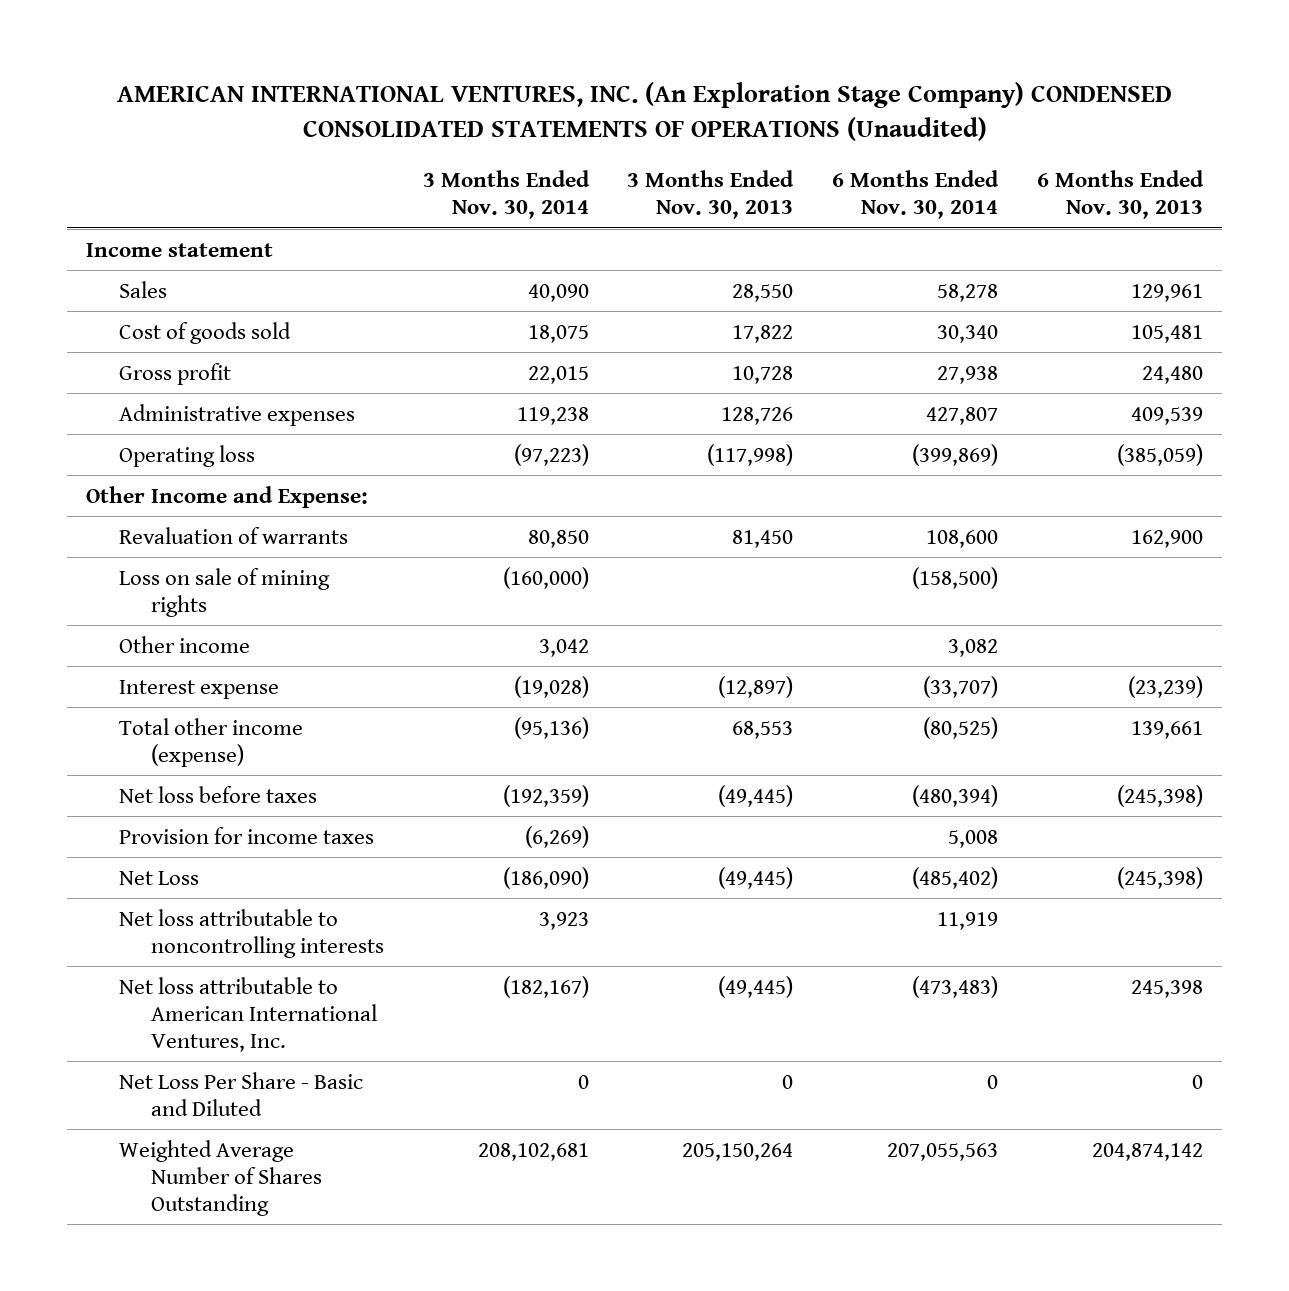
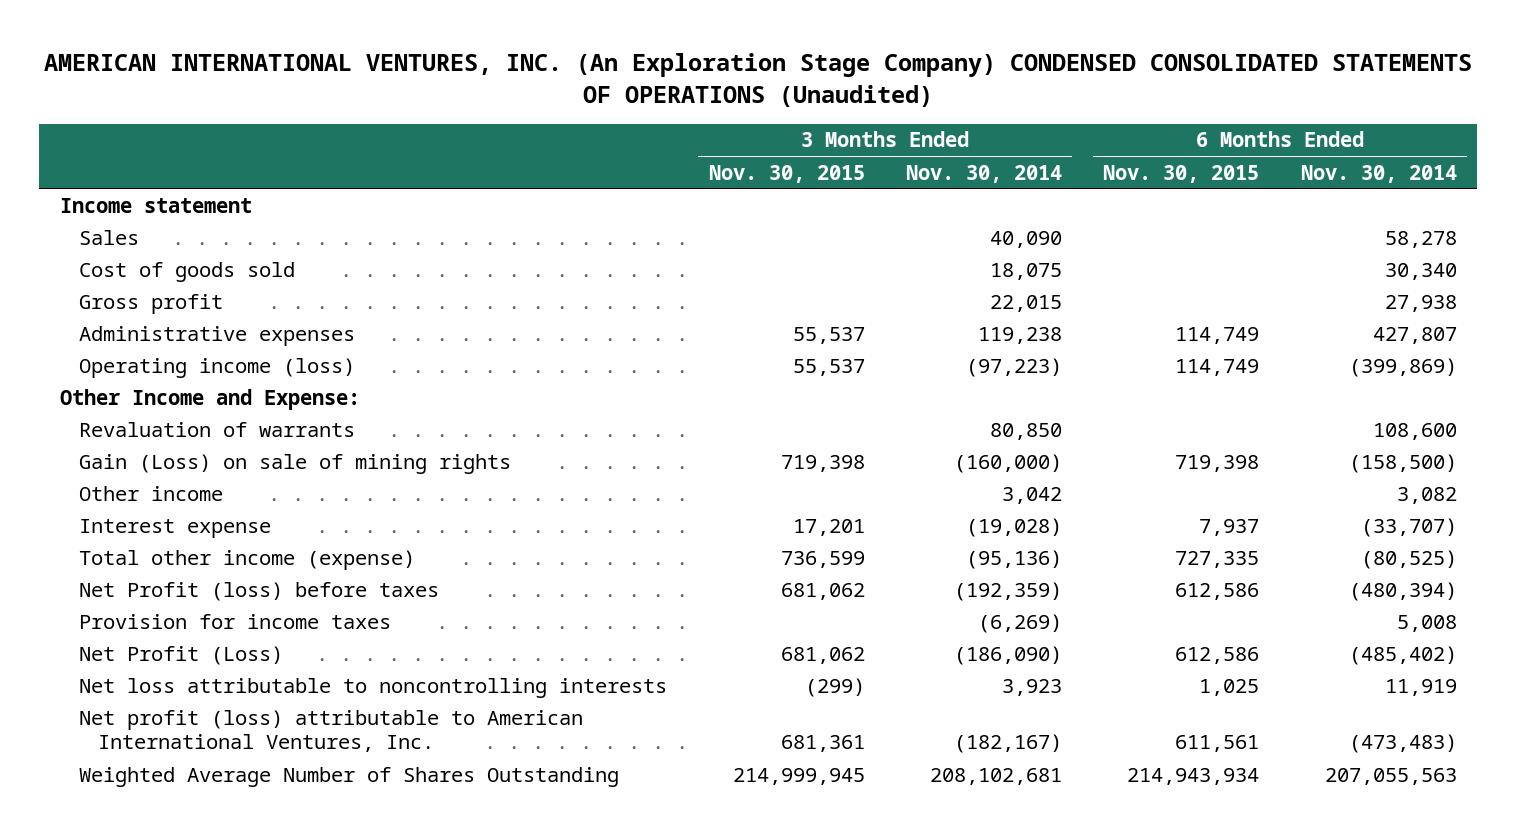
[627,170,795,220] 3 Months Ended Nov. 30, 2013 -> none
[1036,170,1204,220] 6 Months Ended Nov. 30, 2013 -> none
none -> [708,164,865,183] Nov. 30, 2015
none -> [1103,164,1260,183] Nov. 30, 2015
[118,444,255,467] Operating loss -> [79,357,356,378] Operating income (loss)
[118,567,330,617] Loss on sale of mining rights -> [79,453,512,474] Gain (Loss) on sale of mining rights
[118,785,317,803] Net loss before taxes -> [79,581,440,601] Net Profit (loss) before taxes
[118,870,199,885] Net Loss -> [79,645,284,665] Net Profit (Loss)
[118,1071,363,1116] Net Loss Per Share - Basic and Diluted -> none
[118,976,378,1052] Net loss attributable to American International Ventures, Inc. -> [79,709,584,753] Net profit (loss) attributable to American International Ventures, Inc.

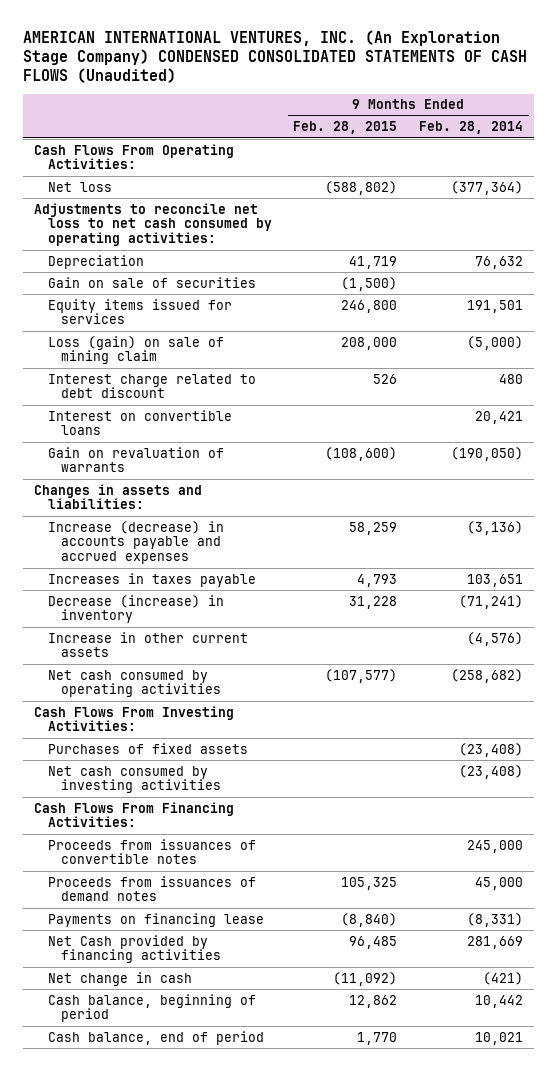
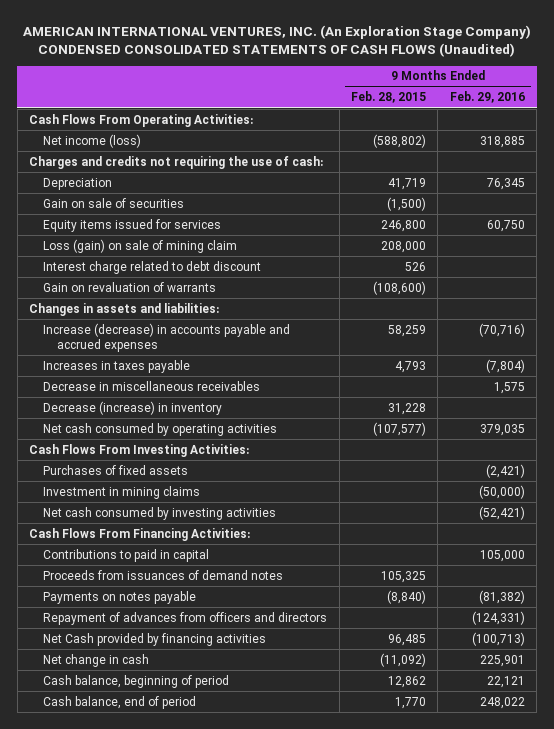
[419,121,524,135] Feb. 28, 2014 -> none
none -> [449,91,525,104] Feb. 29, 2016
[34,202,272,247] Adjustments to reconcile net loss to net cash consumed by operating activities: -> none
[47,181,112,192] Net loss -> [43,133,142,148] Net income (loss)
none -> [29,155,324,169] Charges and credits not requiring the use of cash:
[47,409,232,436] Interest on convertible loans -> none
none -> [43,380,261,391] Decrease in miscellaneous receivables
[47,631,248,658] Increase in other current assets -> none
none -> [43,485,201,499] Investment in mining claims
[47,838,256,865] Proceeds from issuances of convertible notes -> none
none -> [43,548,210,562] Contributions to paid in capital
[47,912,264,927] Payments on financing lease -> [43,590,197,604] Payments on notes payable
none -> [43,611,328,625] Repayment of advances from officers and directors

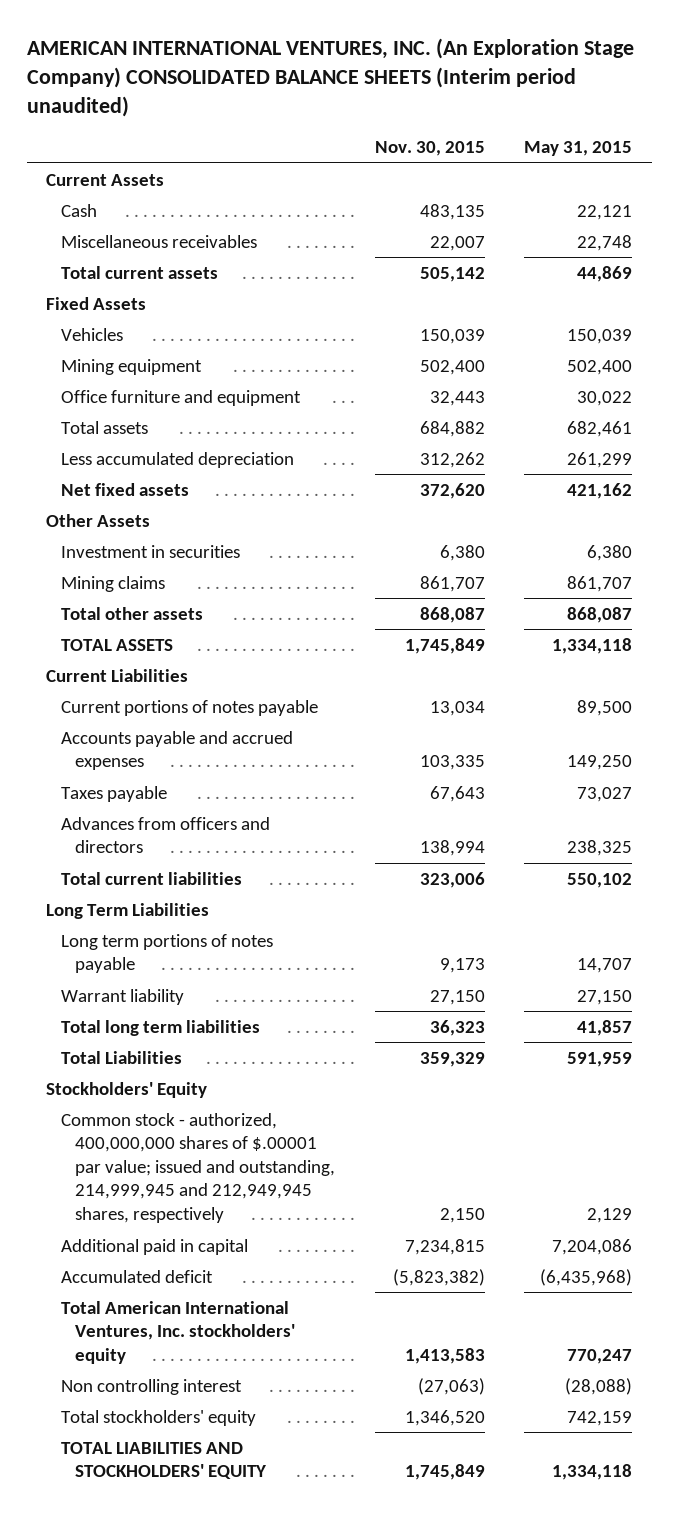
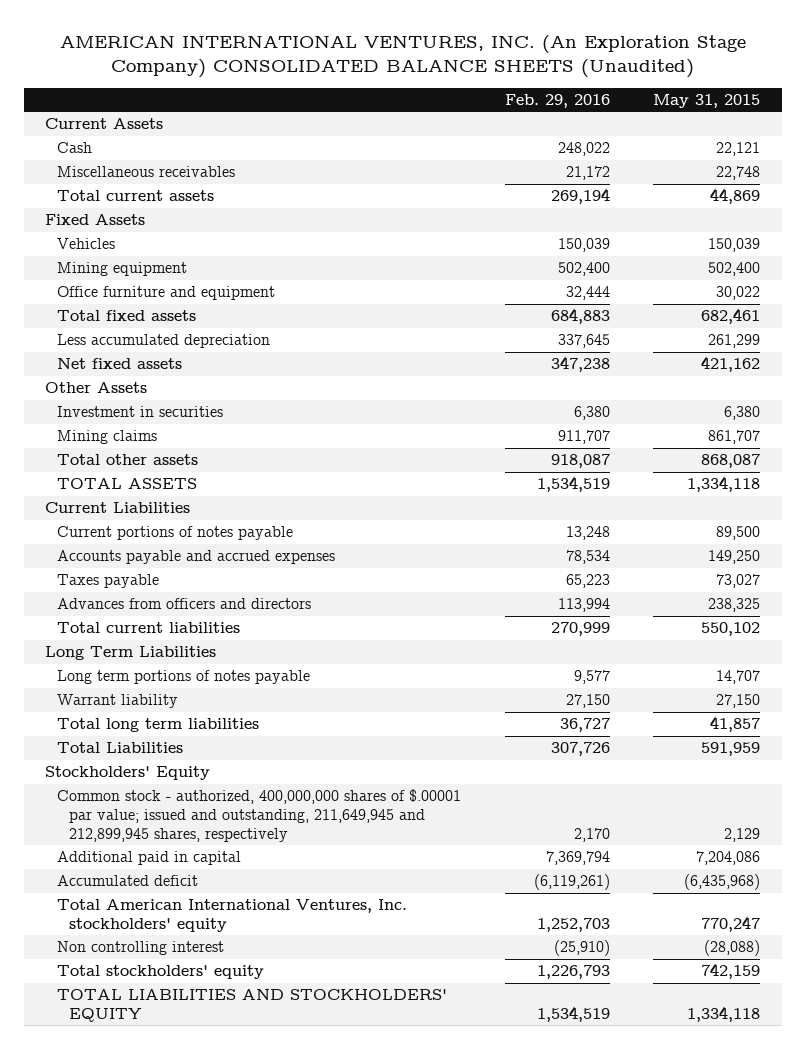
[26,38,634,117] AMERICAN INTERNATIONAL VENTURES, INC. (An Exploration Stage Company) CONSOLIDATED BALANCE SHEETS (Interim period unaudited) -> [59,34,746,79] AMERICAN INTERNATIONAL VENTURES, INC. (An Exploration Stage Company) CONSOLIDATED BALANCE SHEETS (Unaudited)
[374,140,485,156] Nov. 30, 2015 -> none
none -> [504,93,610,108] Feb. 29, 2016
[60,420,148,434] Total assets -> [57,310,197,322] Total fixed assets
[60,1112,335,1223] Common stock - authorized, 400,000,000 shares of $.00001 par value; issued and outstanding, 214,999,945 and 212,949,945 shares, respectively -> [57,789,462,842] Common stock - authorized, 400,000,000 shares of $.00001 par value; issued and outstanding, 211,649,945 and 212,899,945 shares, respectively

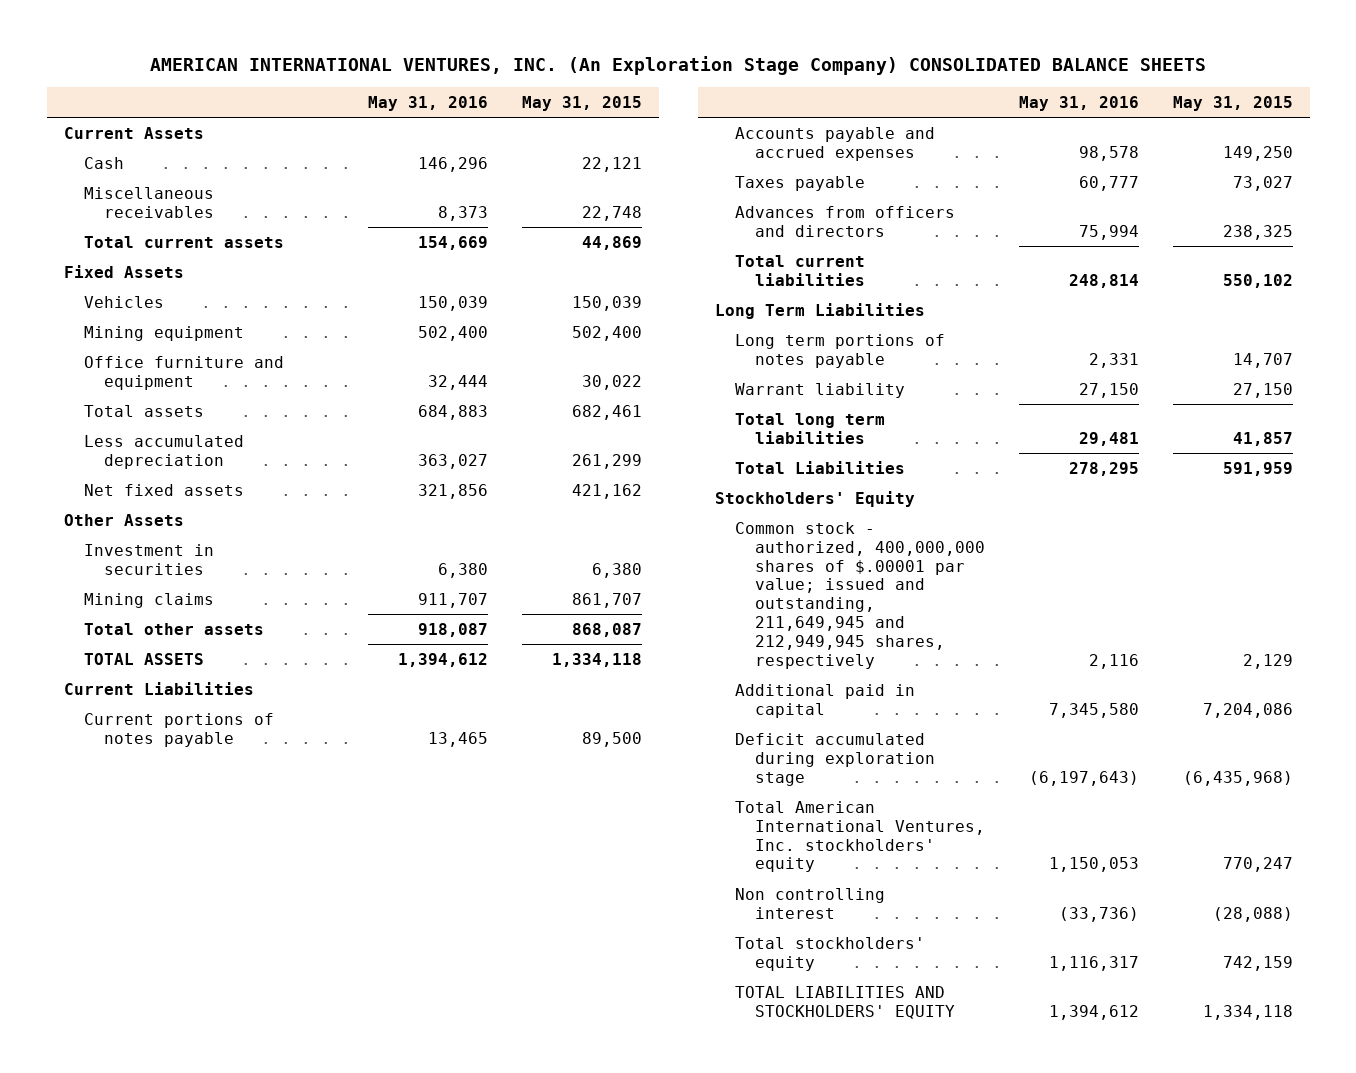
[59,34,746,79] AMERICAN INTERNATIONAL VENTURES, INC. (An Exploration Stage Company) CONSOLIDATED BALANCE SHEETS (Unaudited) -> [150,56,1207,76] AMERICAN INTERNATIONAL VENTURES, INC. (An Exploration Stage Company) CONSOLIDATED BALANCE SHEETS
[504,93,610,108] Feb. 29, 2016 -> none
none -> [367,95,488,111] May 31, 2016
[57,310,197,322] Total fixed assets -> [83,404,204,417] Total assets
[57,789,462,842] Common stock - authorized, 400,000,000 shares of $.00001 par value; issued and outstanding, 211,649,945 and 212,899,945 shares, respectively -> [734,521,985,669] Common stock - authorized, 400,000,000 shares of $.00001 par value; issued and outstanding, 211,649,945 and 212,949,945 shares, respectively
[57,875,199,887] Accumulated deficit -> [734,732,935,786] Deficit accumulated during exploration stage

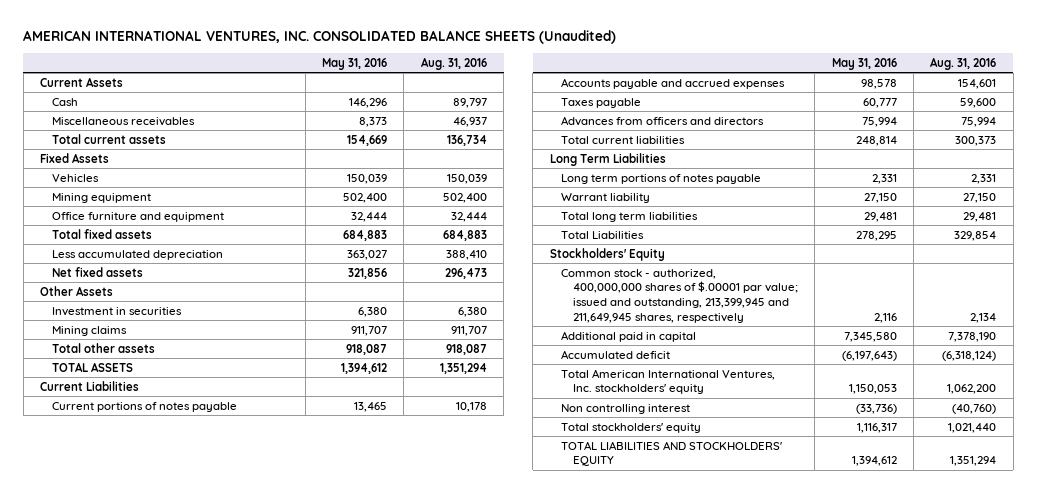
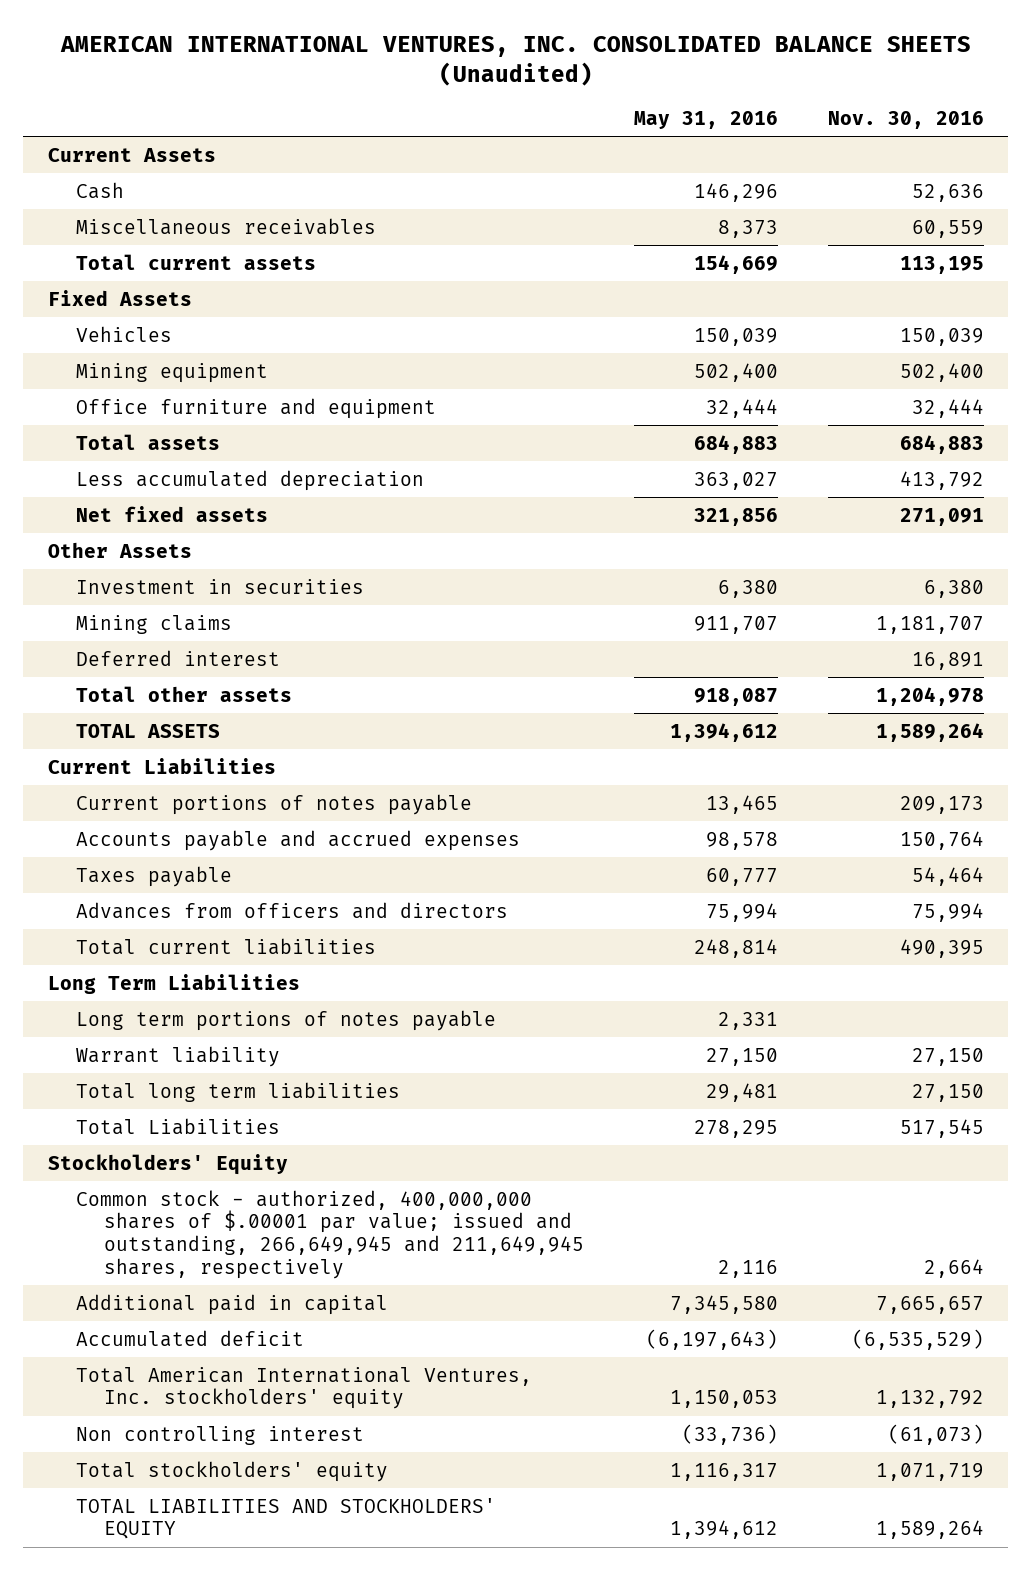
[420,56,487,70] Aug. 31, 2016 -> none
none -> [827,111,984,130] Nov. 30, 2016
[51,228,152,239] Total fixed assets -> [75,433,220,450] Total assets
none -> [75,649,280,666] Deferred interest
[561,268,798,323] Common stock - authorized, 400,000,000 shares of $.00001 par value; issued and outstanding, 213,399,945 and 211,649,945 shares, respectively -> [75,1189,585,1280] Common stock - authorized, 400,000,000 shares of $.00001 par value; issued and outstanding, 266,649,945 and 211,649,945 shares, respectively

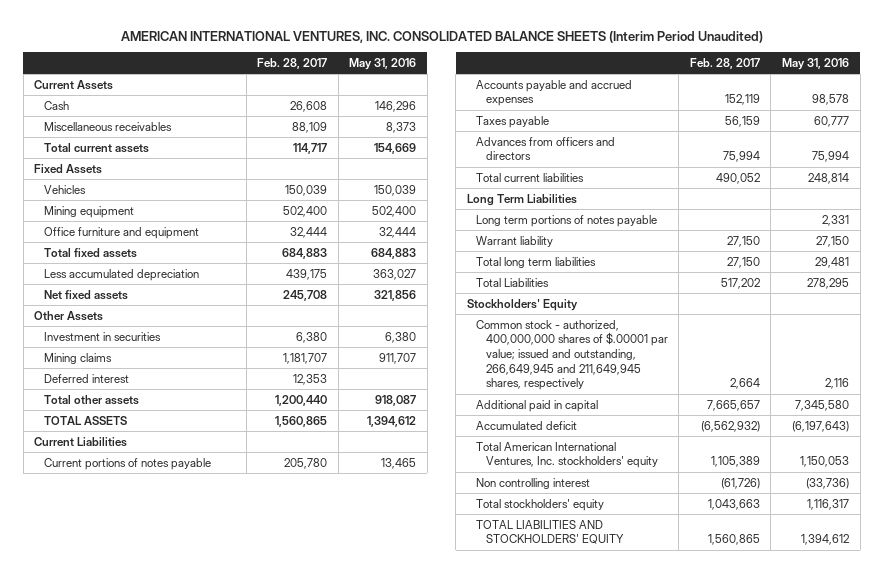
[59,36,971,86] AMERICAN INTERNATIONAL VENTURES, INC. CONSOLIDATED BALANCE SHEETS (Unaudited) -> [120,30,763,43] AMERICAN INTERNATIONAL VENTURES, INC. CONSOLIDATED BALANCE SHEETS (Interim Period Unaudited)
[827,111,984,130] Nov. 30, 2016 -> none
none -> [257,57,328,69] Feb. 28, 2017
[75,433,220,450] Total assets -> [43,247,137,258] Total fixed assets

